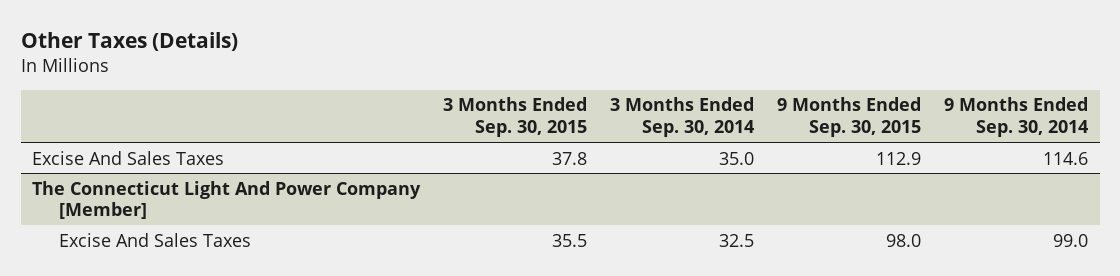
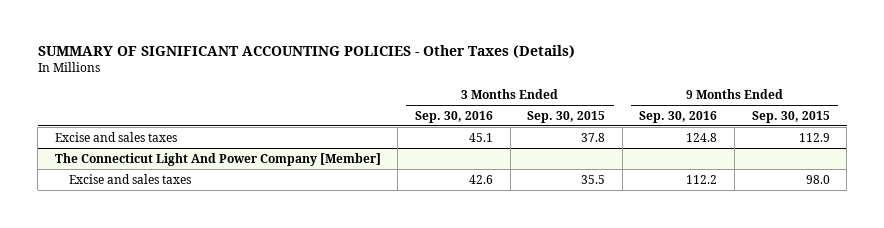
[20,32,238,52] Other Taxes (Details) -> [37,45,575,59] SUMMARY OF SIGNIFICANT ACCOUNTING POLICIES - Other Taxes (Details)
[610,97,755,138] 3 Months Ended Sep. 30, 2014 -> none
[944,97,1089,138] 9 Months Ended Sep. 30, 2014 -> none
none -> [414,110,493,123] Sep. 30, 2016
none -> [639,110,718,123] Sep. 30, 2016
[32,150,225,165] Excise And Sales Taxes -> [54,131,177,142] Excise and sales taxes
[59,232,252,247] Excise And Sales Taxes -> [69,173,192,184] Excise and sales taxes

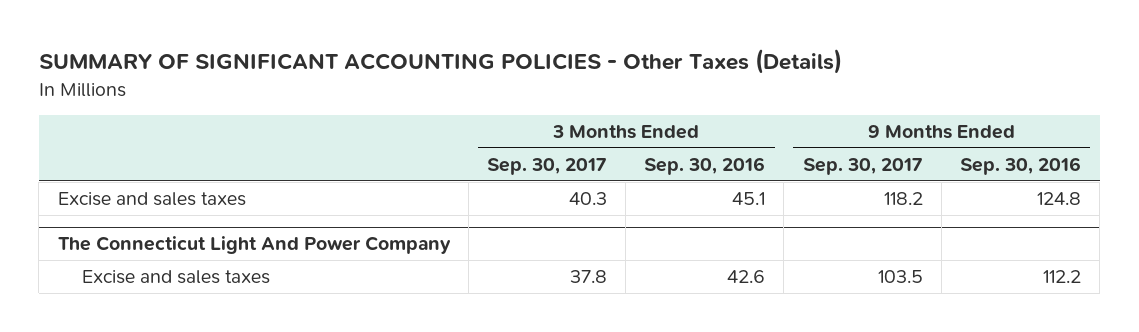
[527,110,606,123] Sep. 30, 2015 -> none
[751,110,830,123] Sep. 30, 2015 -> none
none -> [486,158,607,176] Sep. 30, 2017
none -> [802,158,923,176] Sep. 30, 2017
[54,152,381,166] The Connecticut Light And Power Company [Member] -> [57,236,451,255] The Connecticut Light And Power Company

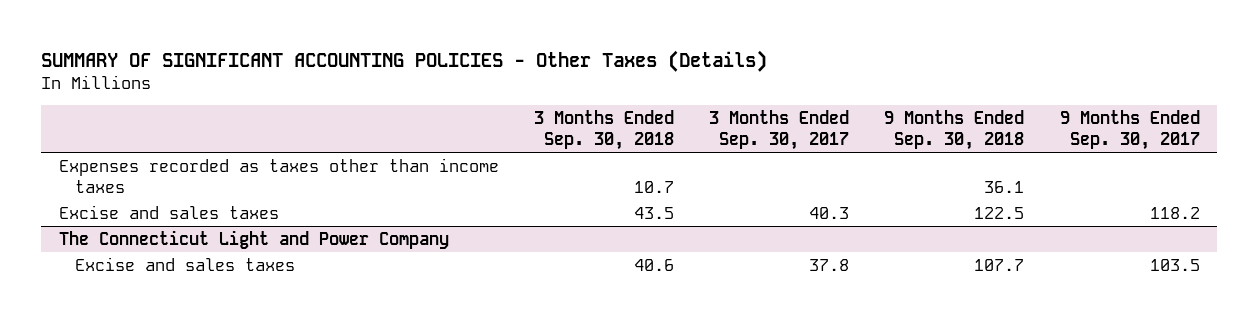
[644,157,766,176] Sep. 30, 2016 -> none
[959,157,1081,176] Sep. 30, 2016 -> none
none -> [533,110,674,150] 3 Months Ended Sep. 30, 2018
none -> [884,110,1025,150] 9 Months Ended Sep. 30, 2018
none -> [58,157,499,193] Expenses recorded as taxes other than income taxes
[57,236,451,255] The Connecticut Light And Power Company -> [58,229,449,249] The Connecticut Light and Power Company

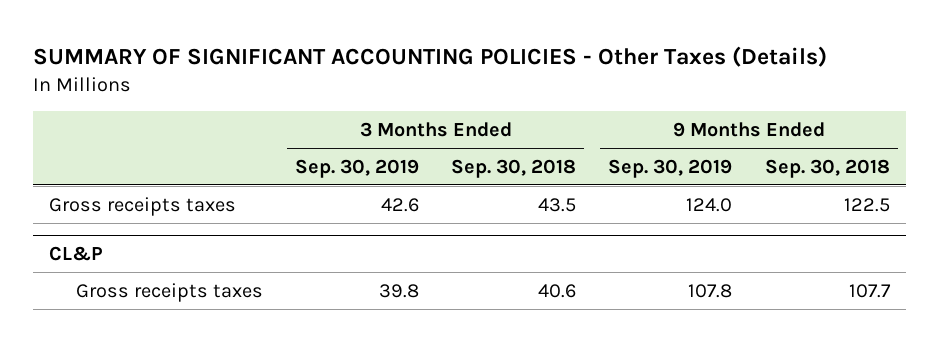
[709,110,850,150] 3 Months Ended Sep. 30, 2017 -> none
[1059,110,1200,150] 9 Months Ended Sep. 30, 2017 -> none
none -> [294,158,419,178] Sep. 30, 2019
none -> [608,158,733,178] Sep. 30, 2019
[58,157,499,193] Expenses recorded as taxes other than income taxes -> none
[58,204,279,219] Excise and sales taxes -> [49,196,237,216] Gross receipts taxes
[58,229,449,249] The Connecticut Light and Power Company -> [49,246,104,262] CL&P
[74,256,295,271] Excise and sales taxes -> [75,282,263,302] Gross receipts taxes

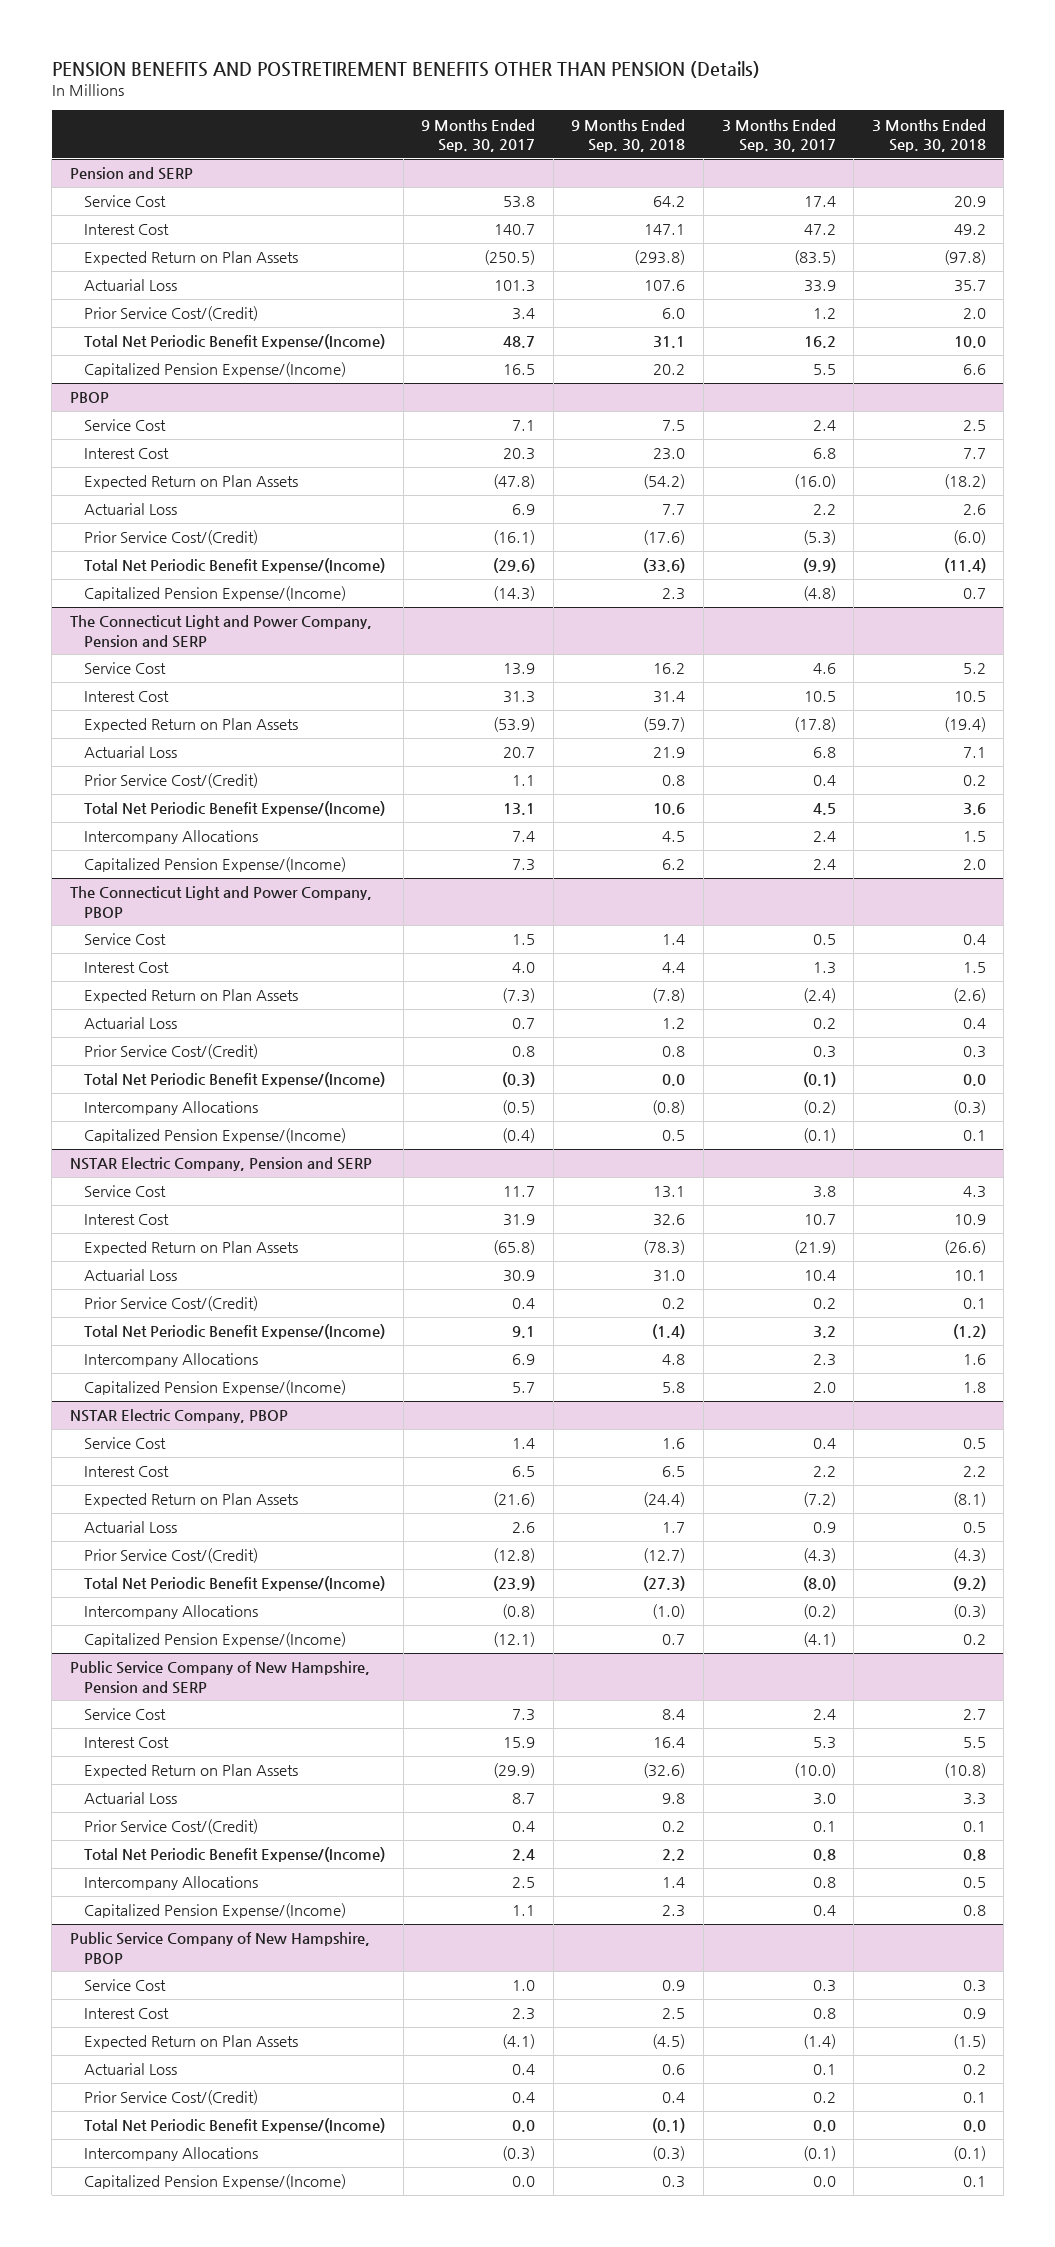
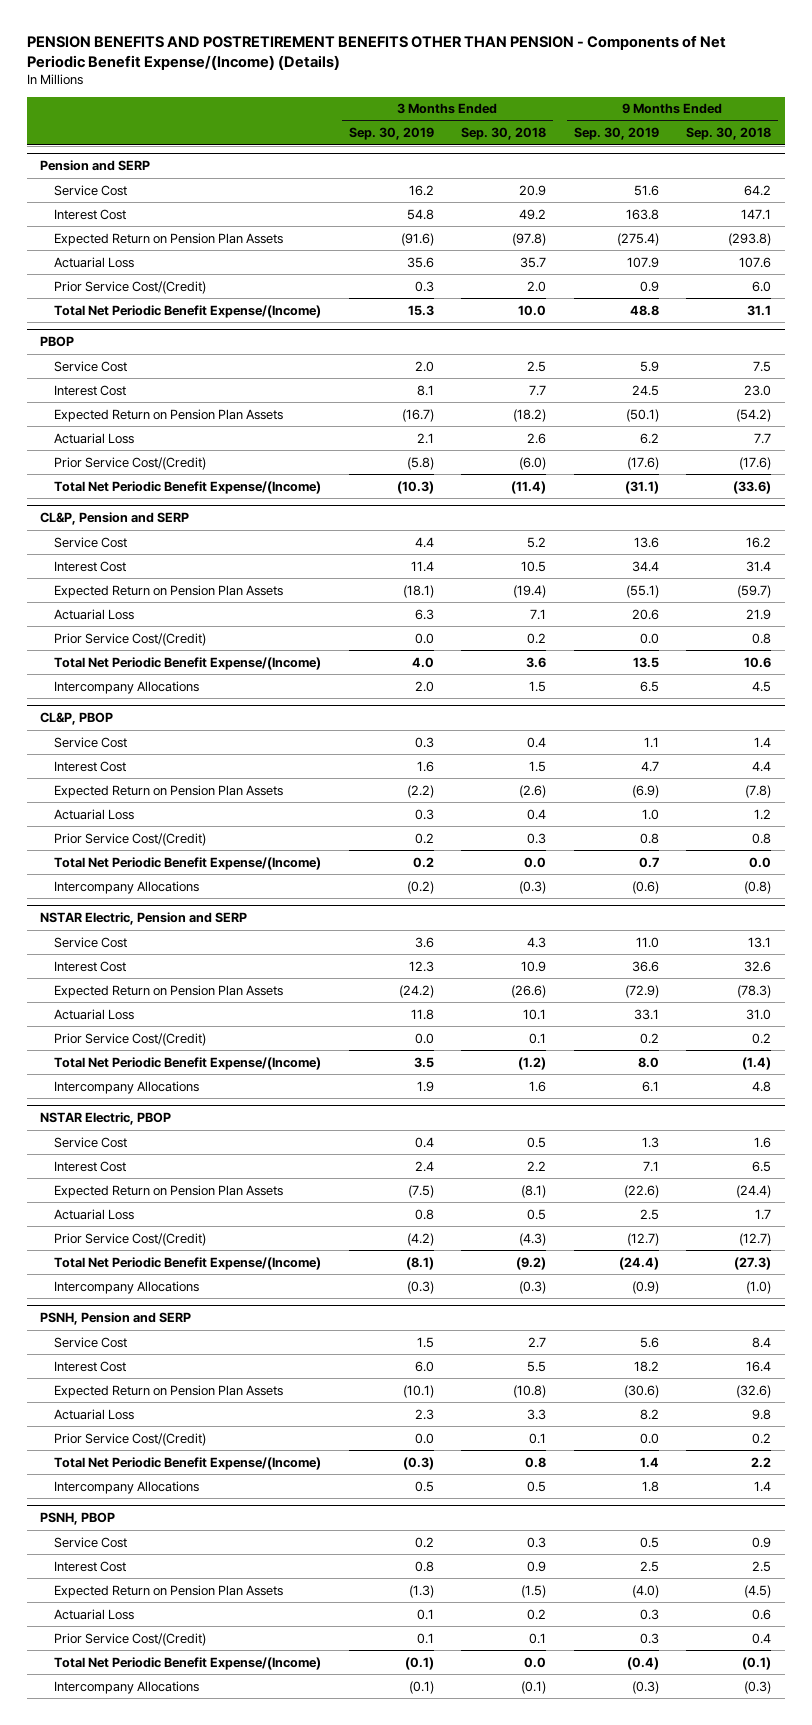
[51,60,760,78] PENSION BENEFITS AND POSTRETIREMENT BENEFITS OTHER THAN PENSION (Details) -> [26,34,726,70] PENSION BENEFITS AND POSTRETIREMENT BENEFITS OTHER THAN PENSION - Components of Net Periodic Benefit Expense/(Income) (Details)
[421,118,536,152] 9 Months Ended Sep. 30, 2017 -> none
[721,118,836,152] 3 Months Ended Sep. 30, 2017 -> none
none -> [348,127,434,141] Sep. 30, 2019
none -> [573,127,659,141] Sep. 30, 2019
[84,251,299,266] Expected Return on Plan Assets -> [53,232,283,246] Expected Return on Pension Plan Assets
[84,362,347,378] Capitalized Pension Expense/(Income) -> none
[84,475,299,490] Expected Return on Plan Assets -> [53,408,283,422] Expected Return on Pension Plan Assets
[84,586,347,602] Capitalized Pension Expense/(Income) -> none
[69,615,372,648] The Connecticut Light and Power Company, Pension and SERP -> none
none -> [40,512,190,526] CL&P, Pension and SERP
[84,718,299,733] Expected Return on Plan Assets -> [53,584,283,598] Expected Return on Pension Plan Assets
[84,857,347,873] Capitalized Pension Expense/(Income) -> none
[69,886,372,918] The Connecticut Light and Power Company, PBOP -> none
none -> [40,712,114,726] CL&P, PBOP
[84,989,299,1004] Expected Return on Plan Assets -> [53,784,283,798] Expected Return on Pension Plan Assets
[84,1128,347,1144] Capitalized Pension Expense/(Income) -> none
[69,1157,372,1172] NSTAR Electric Company, Pension and SERP -> [40,912,248,926] NSTAR Electric, Pension and SERP
[84,1241,299,1256] Expected Return on Plan Assets -> [53,984,283,998] Expected Return on Pension Plan Assets
[84,1380,347,1396] Capitalized Pension Expense/(Income) -> none
[69,1409,288,1424] NSTAR Electric Company, PBOP -> [40,1112,172,1126] NSTAR Electric, PBOP
[84,1493,299,1508] Expected Return on Plan Assets -> [53,1184,283,1198] Expected Return on Pension Plan Assets
[84,1632,347,1648] Capitalized Pension Expense/(Income) -> none
[69,1661,370,1694] Public Service Company of New Hampshire, Pension and SERP -> none
none -> [40,1312,192,1326] PSNH, Pension and SERP
[84,1764,299,1779] Expected Return on Plan Assets -> [53,1384,283,1398] Expected Return on Pension Plan Assets
[84,1903,347,1919] Capitalized Pension Expense/(Income) -> none
[69,1932,370,1964] Public Service Company of New Hampshire, PBOP -> none
none -> [40,1512,116,1526] PSNH, PBOP
[84,2035,299,2050] Expected Return on Plan Assets -> [53,1584,283,1598] Expected Return on Pension Plan Assets
[84,2174,347,2190] Capitalized Pension Expense/(Income) -> none

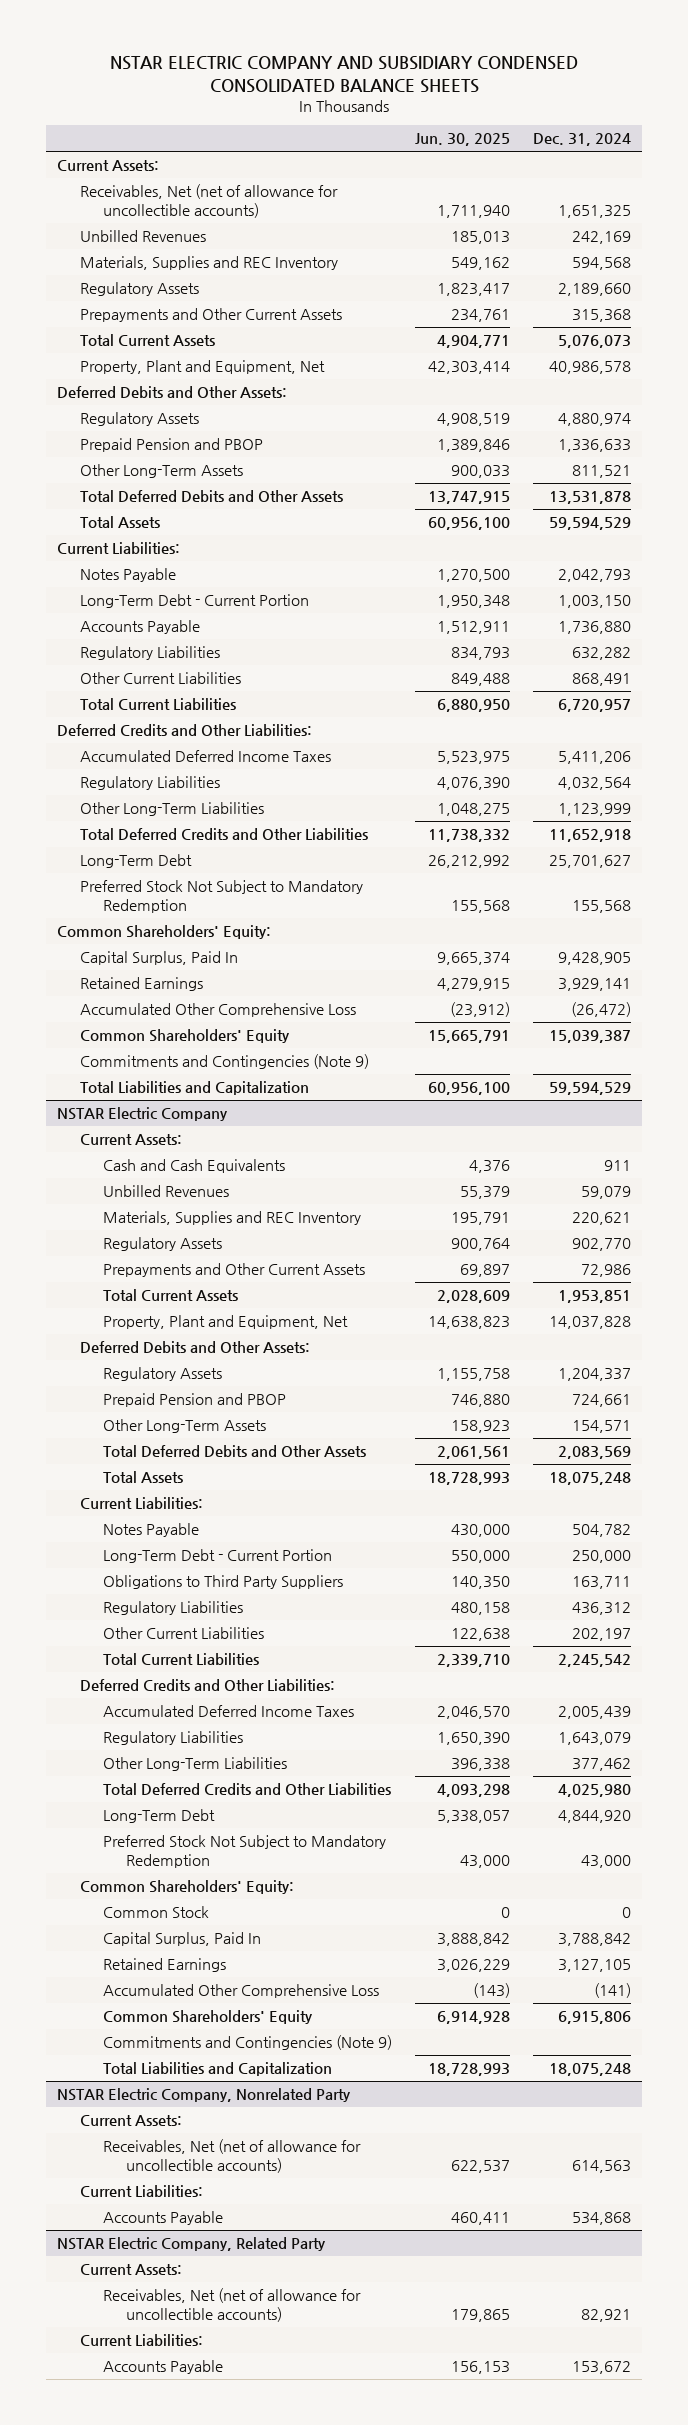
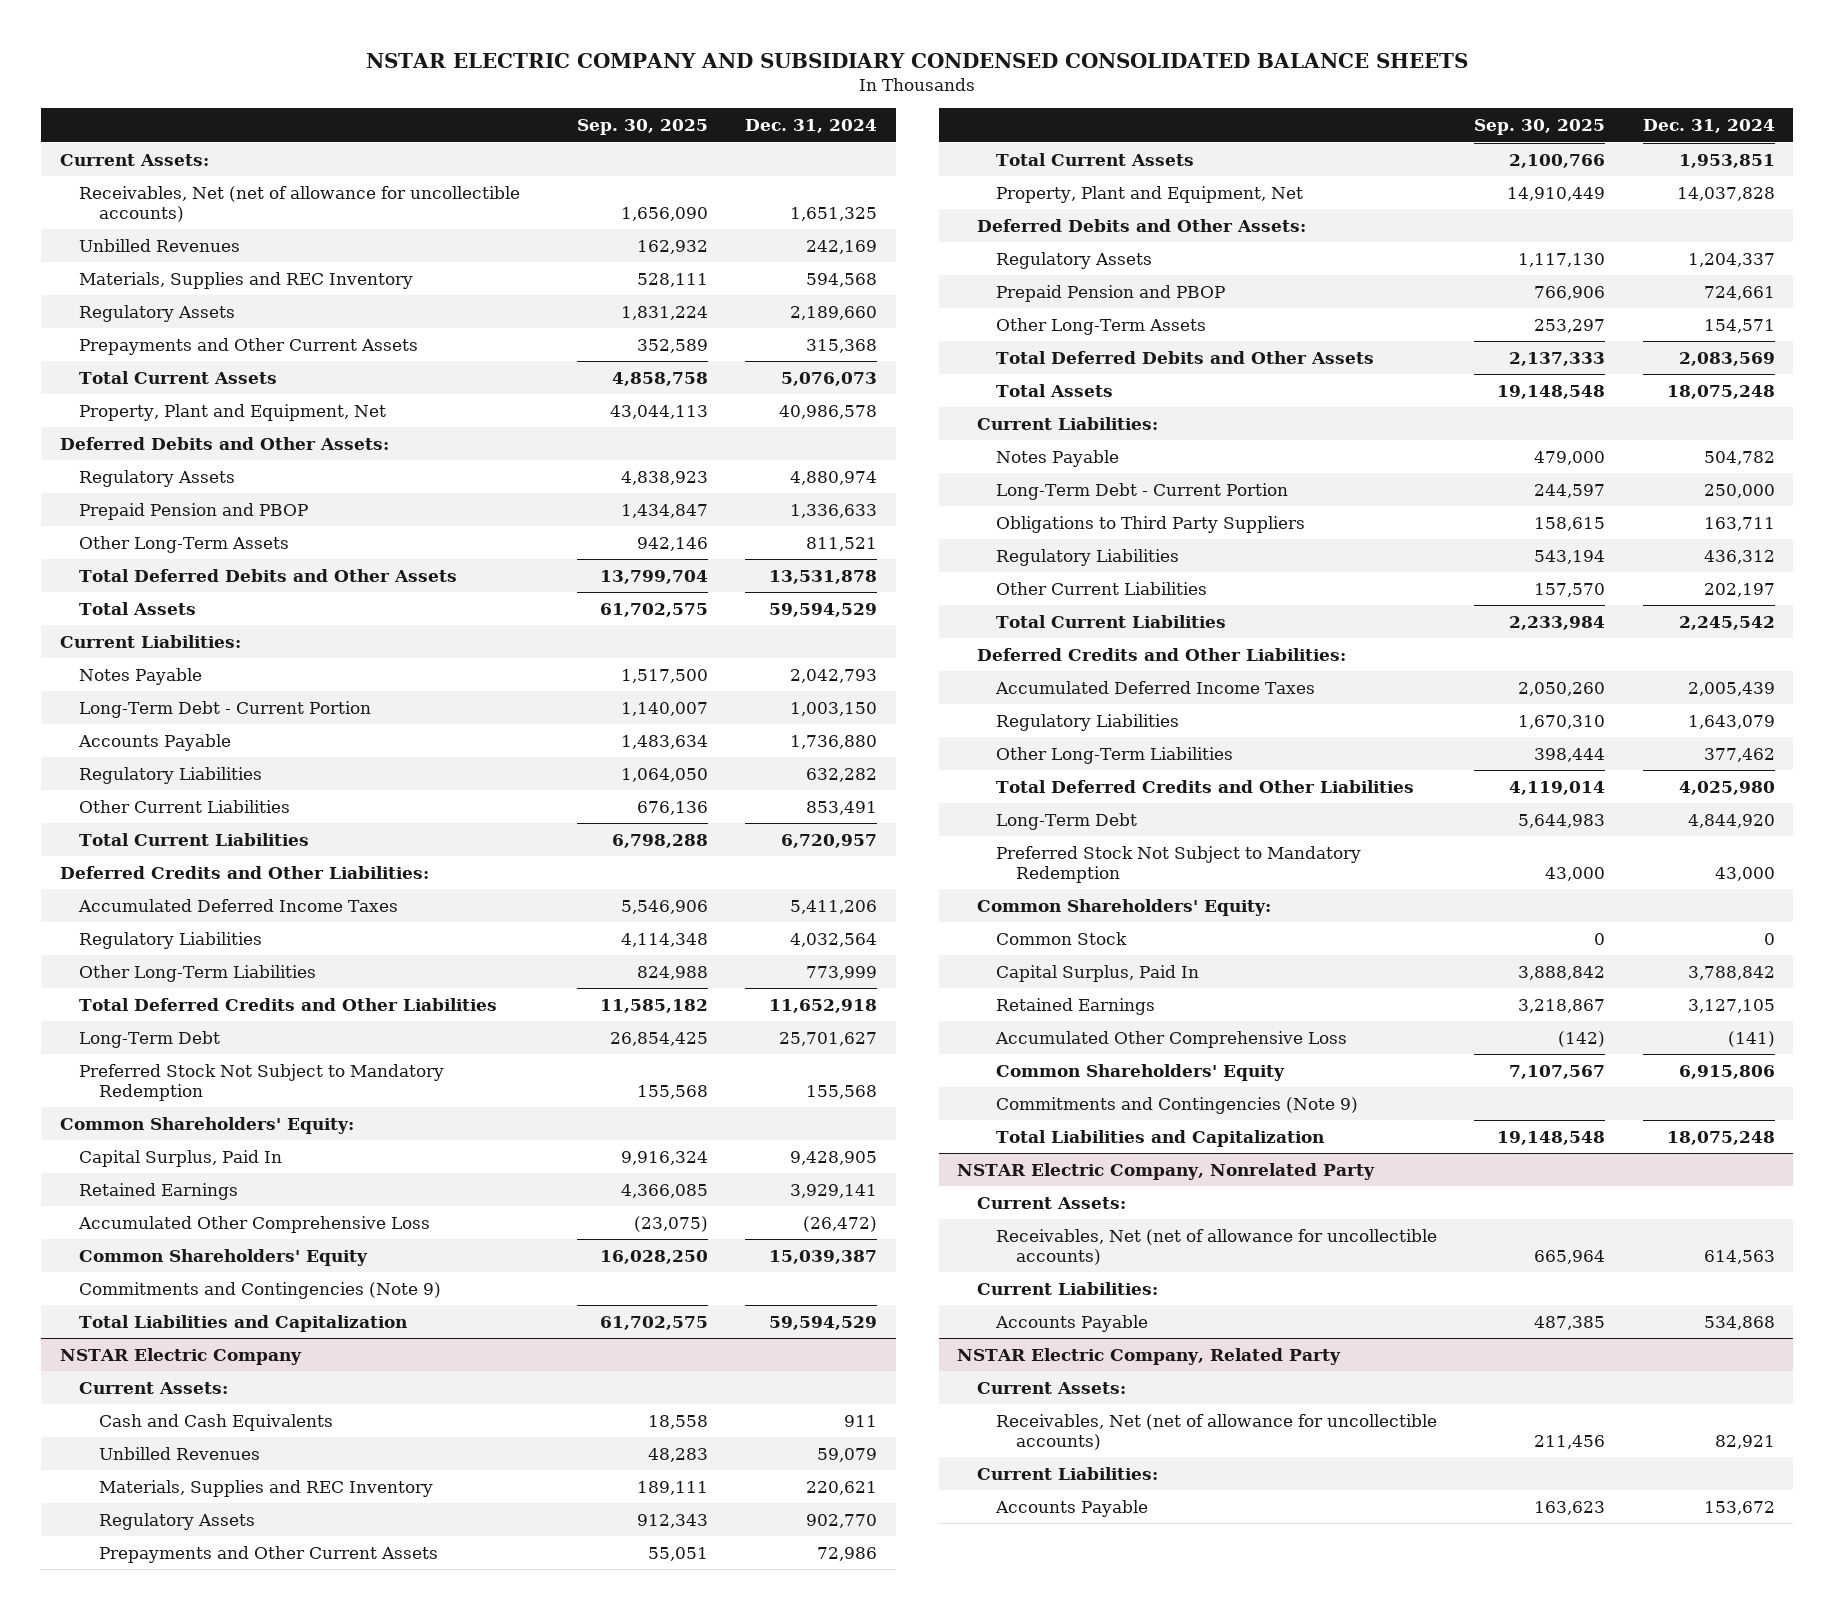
[415,133,511,147] Jun. 30, 2025 -> none
none -> [576,119,708,136] Sep. 30, 2025
[571,673,631,687] 868,491 -> [806,800,878,815] 853,491
[557,803,631,817] 1,123,999 -> [806,965,878,980] 773,999

